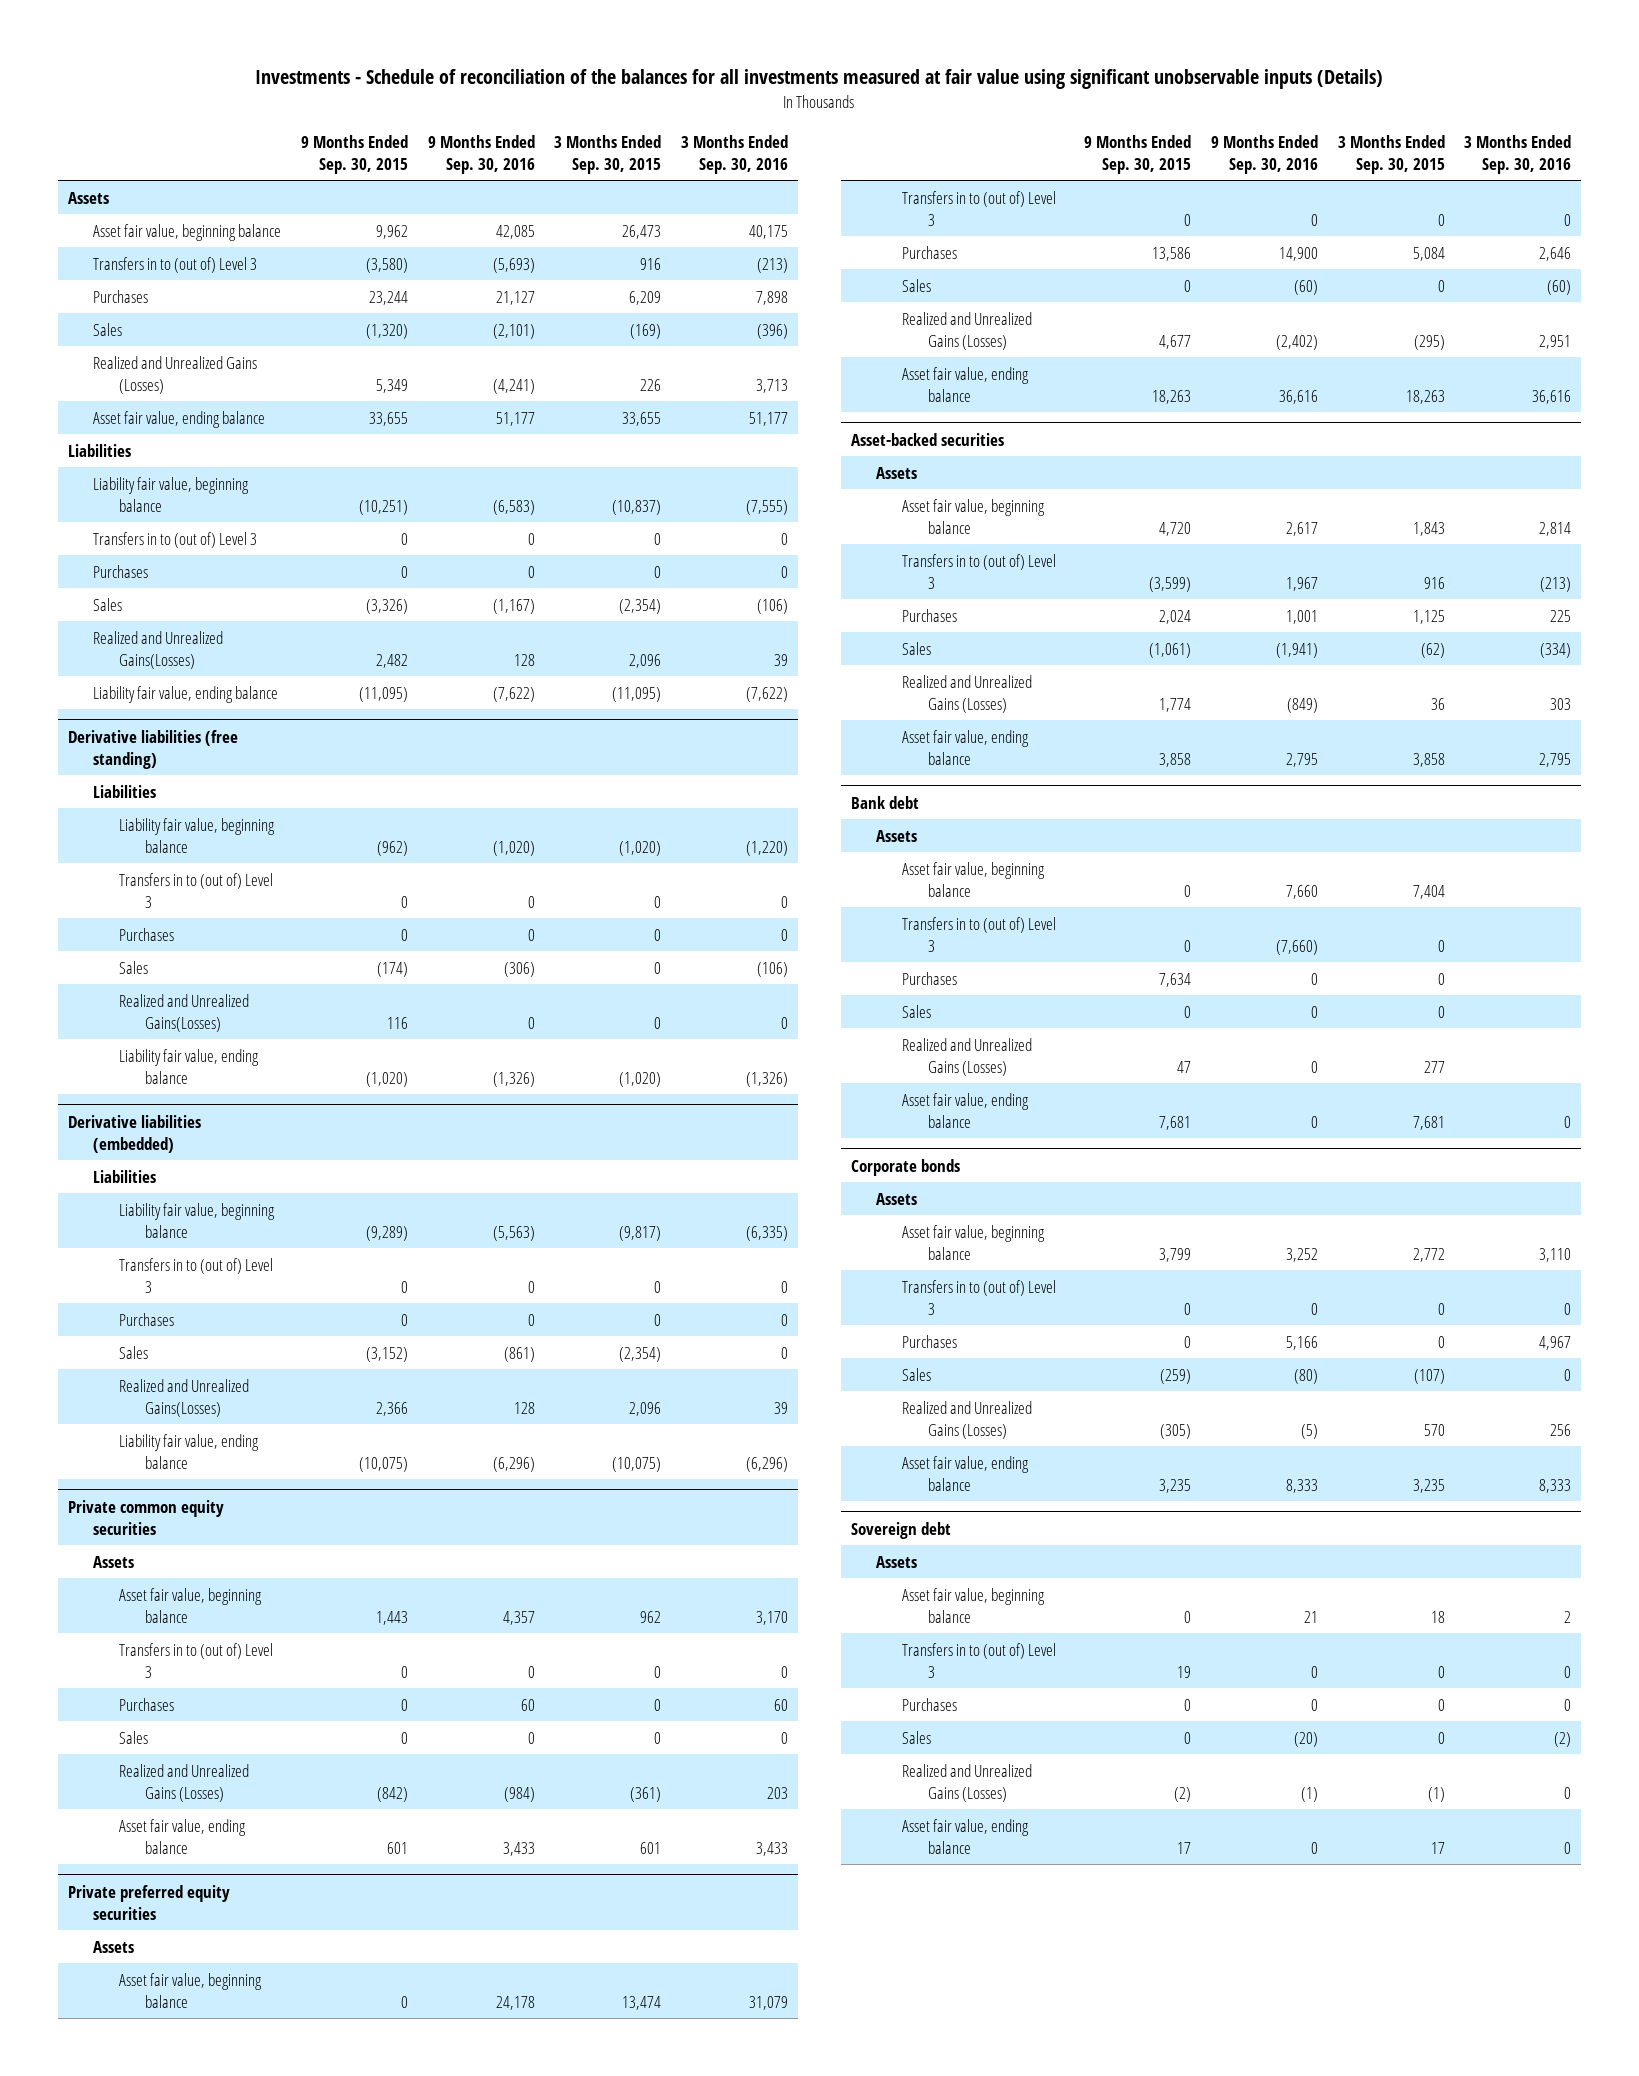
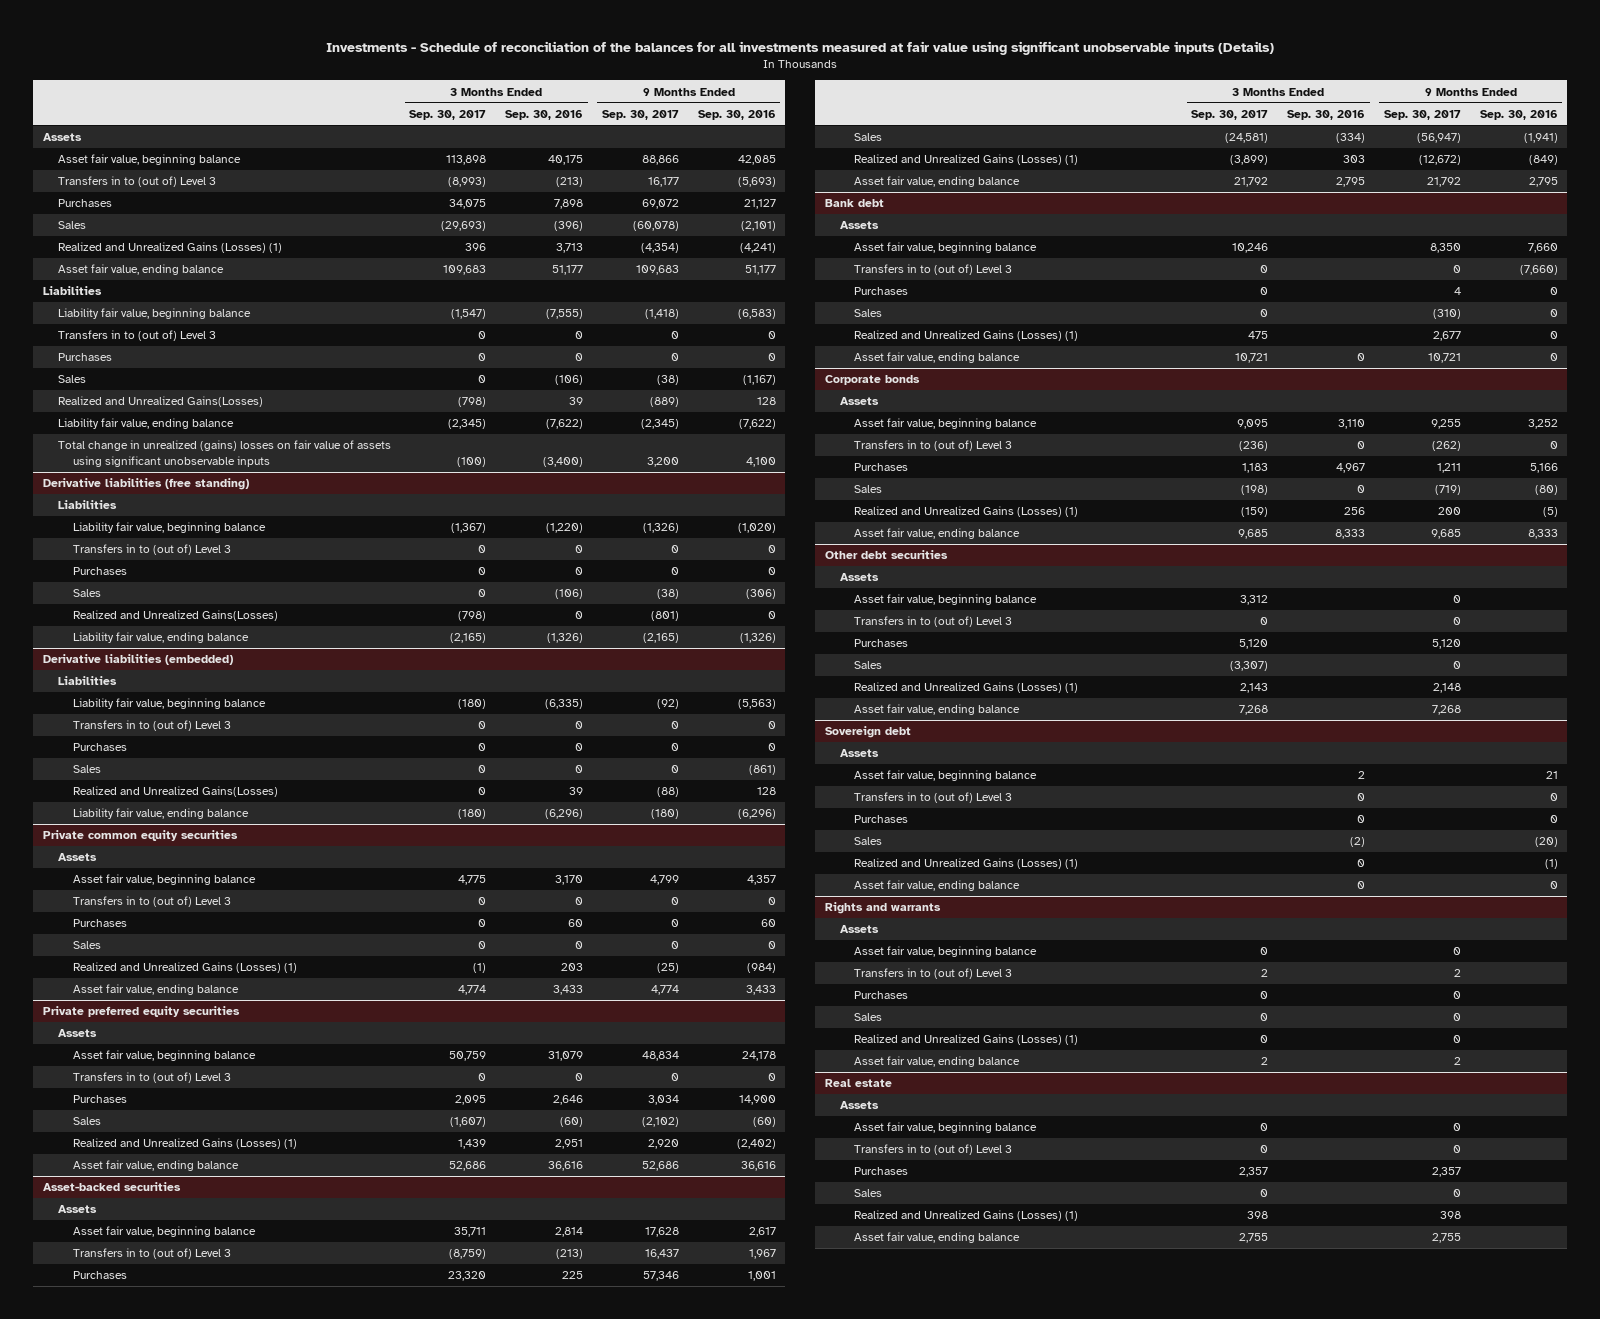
[301,134,409,174] 9 Months Ended Sep. 30, 2015 -> none
[554,134,662,174] 3 Months Ended Sep. 30, 2015 -> none
none -> [409,109,487,120] Sep. 30, 2017
none -> [602,109,680,120] Sep. 30, 2017
[93,355,258,394] Realized and Unrealized Gains (Losses) -> [57,242,282,254] Realized and Unrealized Gains (Losses) (1)
none -> [57,440,391,467] Total change in unrealized (gains) losses on fair value of assets using significant unobservable inputs
[119,1763,250,1802] Realized and Unrealized Gains (Losses) -> [72,962,297,974] Realized and Unrealized Gains (Losses) (1)
[902,311,1033,350] Realized and Unrealized Gains (Losses) -> [72,1138,297,1150] Realized and Unrealized Gains (Losses) (1)
[902,674,1033,713] Realized and Unrealized Gains (Losses) -> [854,154,1079,166] Realized and Unrealized Gains (Losses) (1)
[902,1037,1033,1076] Realized and Unrealized Gains (Losses) -> [854,330,1079,342] Realized and Unrealized Gains (Losses) (1)
[902,1400,1033,1439] Realized and Unrealized Gains (Losses) -> [854,506,1079,518] Realized and Unrealized Gains (Losses) (1)
none -> [824,550,948,560] Other debt securities
none -> [839,573,879,582] Assets
none -> [854,594,1038,606] Asset fair value, beginning balance
none -> [854,616,1013,628] Transfers in to (out of) Level 3
none -> [854,639,909,648] Purchases
none -> [854,661,883,670] Sales
none -> [854,682,1079,694] Realized and Unrealized Gains (Losses) (1)
none -> [854,704,1021,716] Asset fair value, ending balance
[902,1763,1033,1802] Realized and Unrealized Gains (Losses) -> [854,858,1079,870] Realized and Unrealized Gains (Losses) (1)
none -> [824,902,941,915] Rights and warrants
none -> [839,925,879,934] Assets
none -> [854,946,1038,958] Asset fair value, beginning balance
none -> [854,968,1013,980] Transfers in to (out of) Level 3
none -> [854,991,909,1000] Purchases
none -> [854,1013,883,1022] Sales
none -> [854,1034,1079,1046] Realized and Unrealized Gains (Losses) (1)
none -> [854,1056,1021,1068] Asset fair value, ending balance
none -> [824,1079,892,1088] Real estate
none -> [839,1101,879,1110] Assets
none -> [854,1122,1038,1134] Asset fair value, beginning balance
none -> [854,1144,1013,1156] Transfers in to (out of) Level 3
none -> [854,1167,909,1176] Purchases
none -> [854,1189,883,1198] Sales
none -> [854,1210,1079,1222] Realized and Unrealized Gains (Losses) (1)
none -> [854,1232,1021,1244] Asset fair value, ending balance

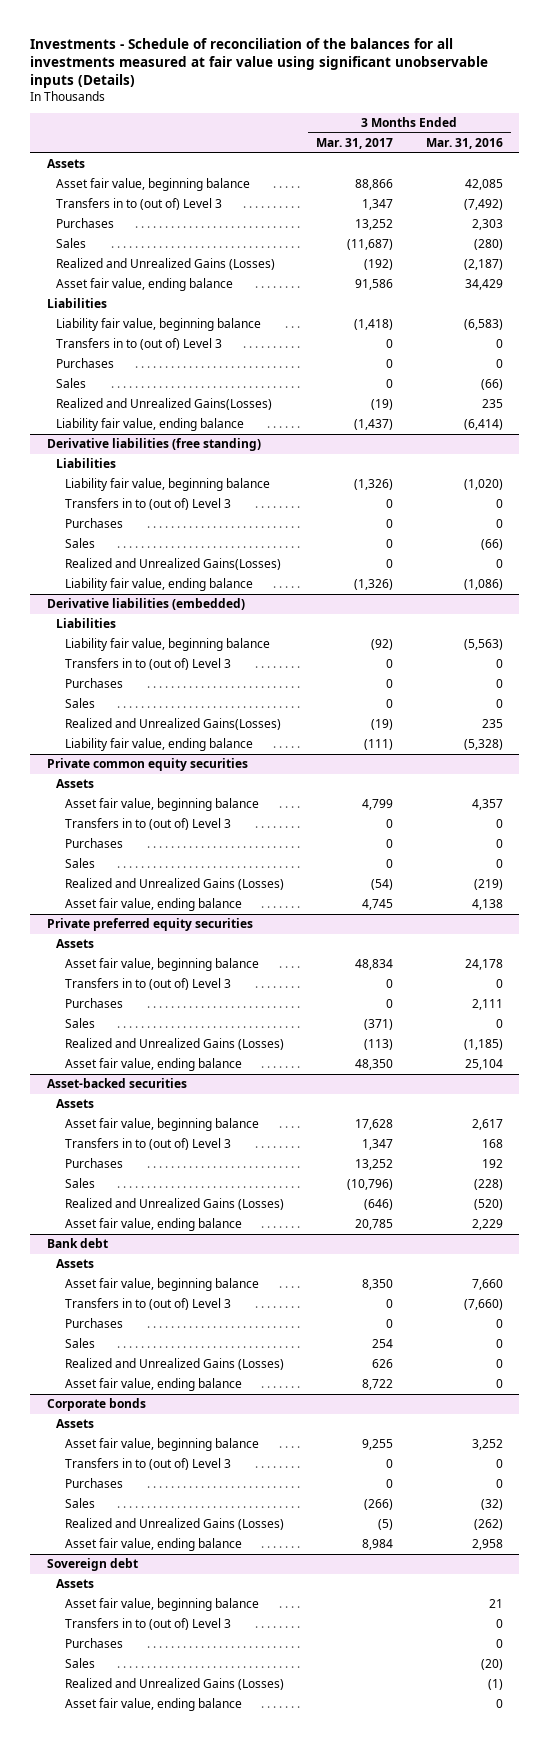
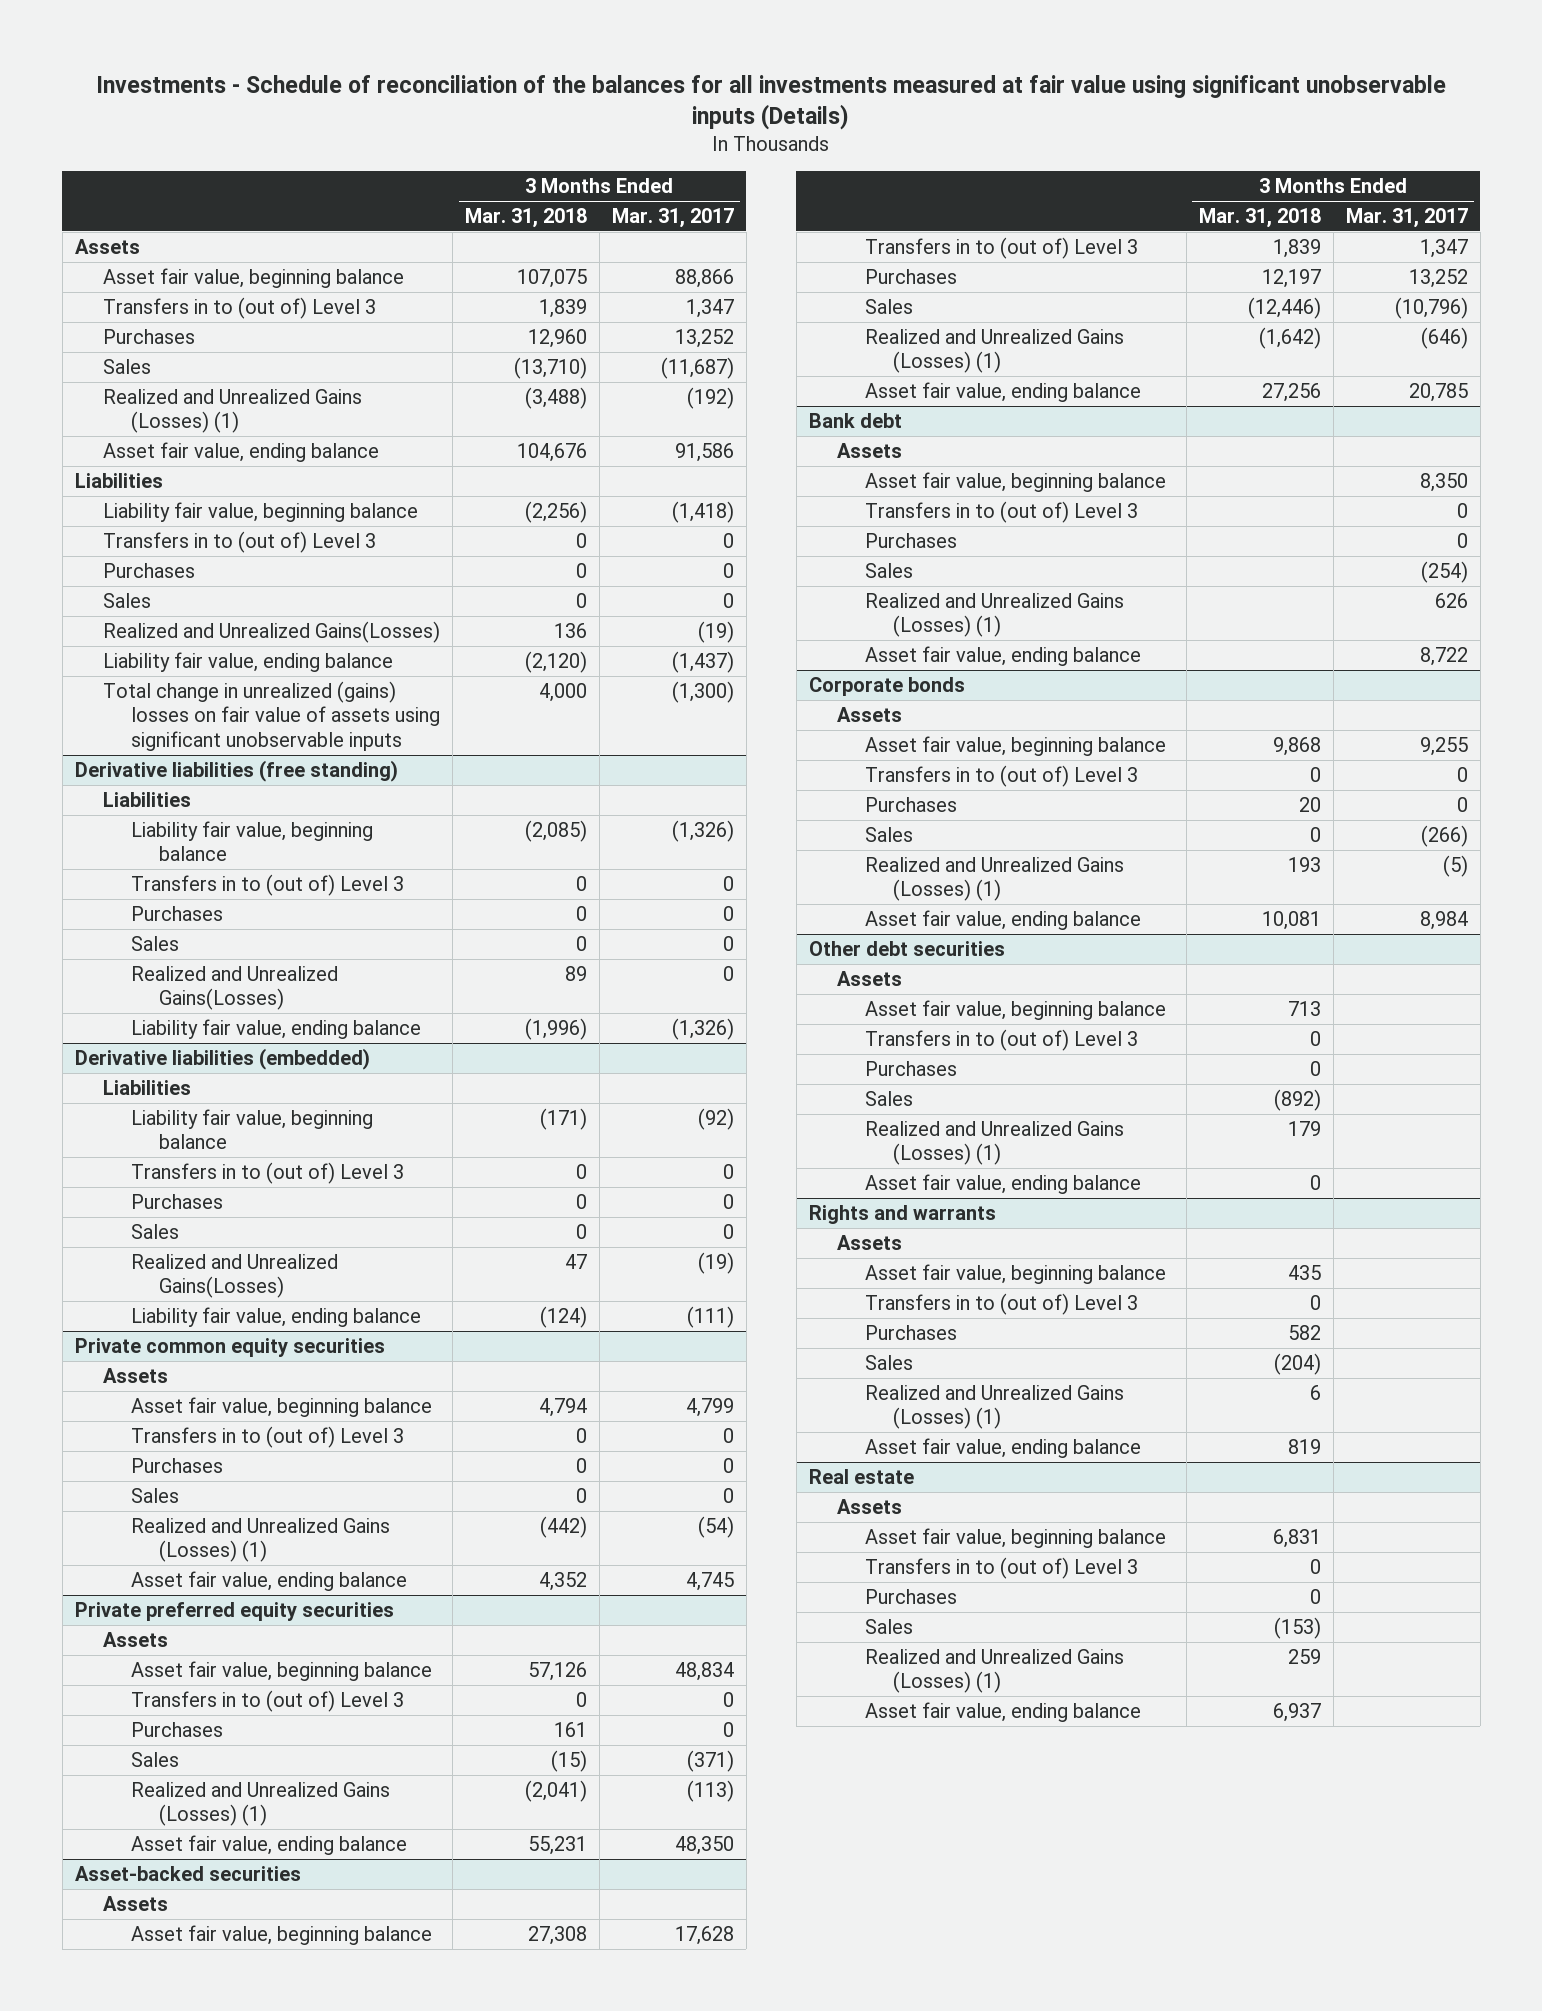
[425,137,503,149] Mar. 31, 2016 -> none
none -> [464,208,587,229] Mar. 31, 2018
[55,258,275,271] Realized and Unrealized Gains (Losses) -> [102,389,362,434] Realized and Unrealized Gains (Losses) (1)
none -> [102,681,440,751] Total change in unrealized (gains) losses on fair value of assets using significant unobservable inputs
[64,878,284,891] Realized and Unrealized Gains (Losses) -> [130,1518,390,1563] Realized and Unrealized Gains (Losses) (1)
[64,1038,284,1051] Realized and Unrealized Gains (Losses) -> [130,1782,390,1827] Realized and Unrealized Gains (Losses) (1)
[64,1198,284,1211] Realized and Unrealized Gains (Losses) -> [864,329,1124,374] Realized and Unrealized Gains (Losses) (1)
[372,1339,394,1349] 254 -> [1420,561,1468,584] (254)
[64,1358,284,1371] Realized and Unrealized Gains (Losses) -> [864,593,1124,638] Realized and Unrealized Gains (Losses) (1)
[64,1518,284,1531] Realized and Unrealized Gains (Losses) -> [864,857,1124,902] Realized and Unrealized Gains (Losses) (1)
[46,1558,138,1572] Sovereign debt -> none
none -> [808,941,1005,957] Other debt securities
[64,1678,284,1691] Realized and Unrealized Gains (Losses) -> [864,1121,1124,1166] Realized and Unrealized Gains (Losses) (1)
none -> [808,1205,996,1225] Rights and warrants
none -> [836,1235,902,1251] Assets
none -> [864,1264,1166,1285] Asset fair value, beginning balance
none -> [864,1293,1138,1316] Transfers in to (out of) Level 3
none -> [864,1325,957,1341] Purchases
none -> [864,1355,913,1371] Sales
none -> [864,1385,1124,1430] Realized and Unrealized Gains (Losses) (1)
none -> [864,1438,1141,1459] Asset fair value, ending balance
none -> [808,1469,914,1485] Real estate
none -> [836,1499,902,1515] Assets
none -> [864,1528,1166,1549] Asset fair value, beginning balance
none -> [864,1557,1138,1580] Transfers in to (out of) Level 3
none -> [864,1589,957,1605] Purchases
none -> [864,1619,913,1635] Sales
none -> [864,1649,1124,1694] Realized and Unrealized Gains (Losses) (1)
none -> [864,1702,1141,1723] Asset fair value, ending balance

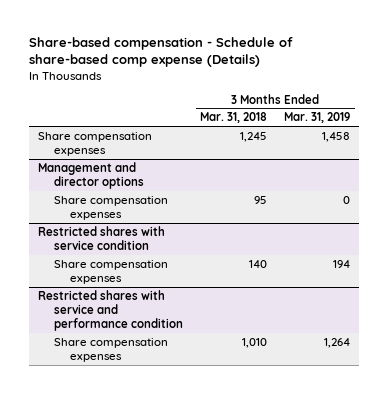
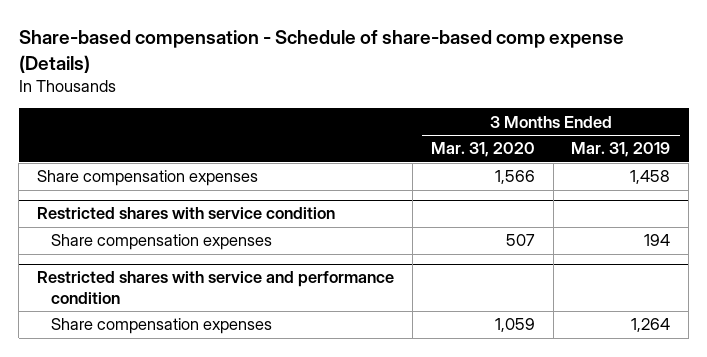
[200,112,268,124] Mar. 31, 2018 -> none
none -> [430,142,535,158] Mar. 31, 2020
[37,161,144,190] Management and director options -> none
[53,195,168,221] Share compensation expenses -> none

